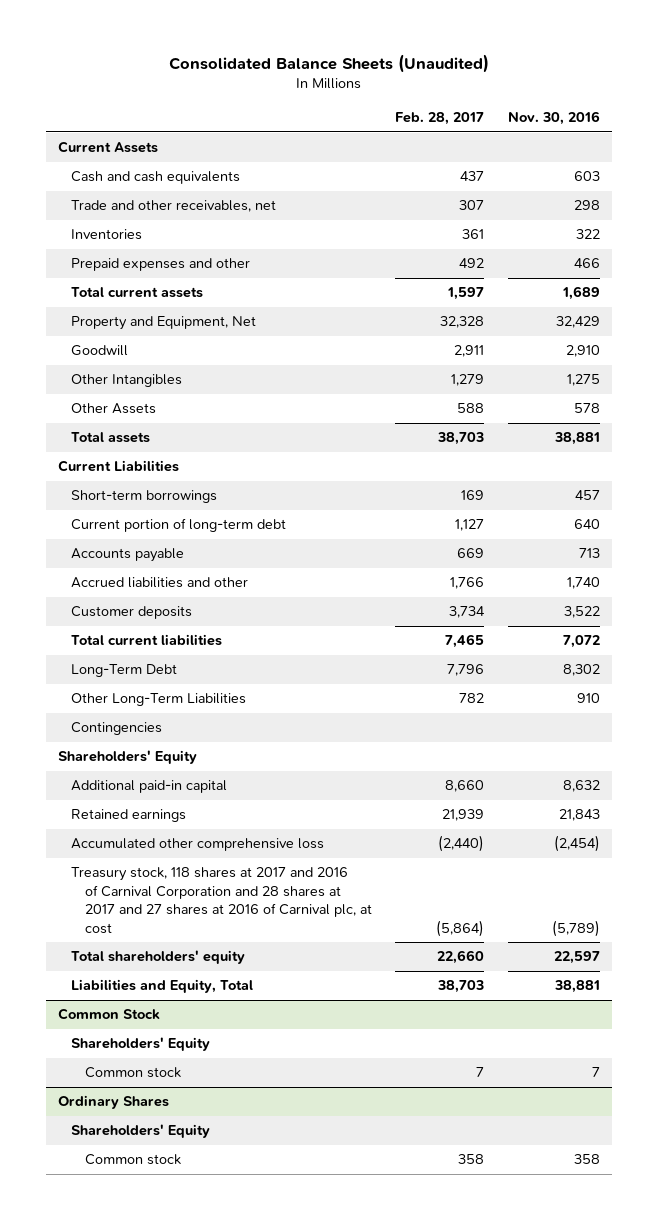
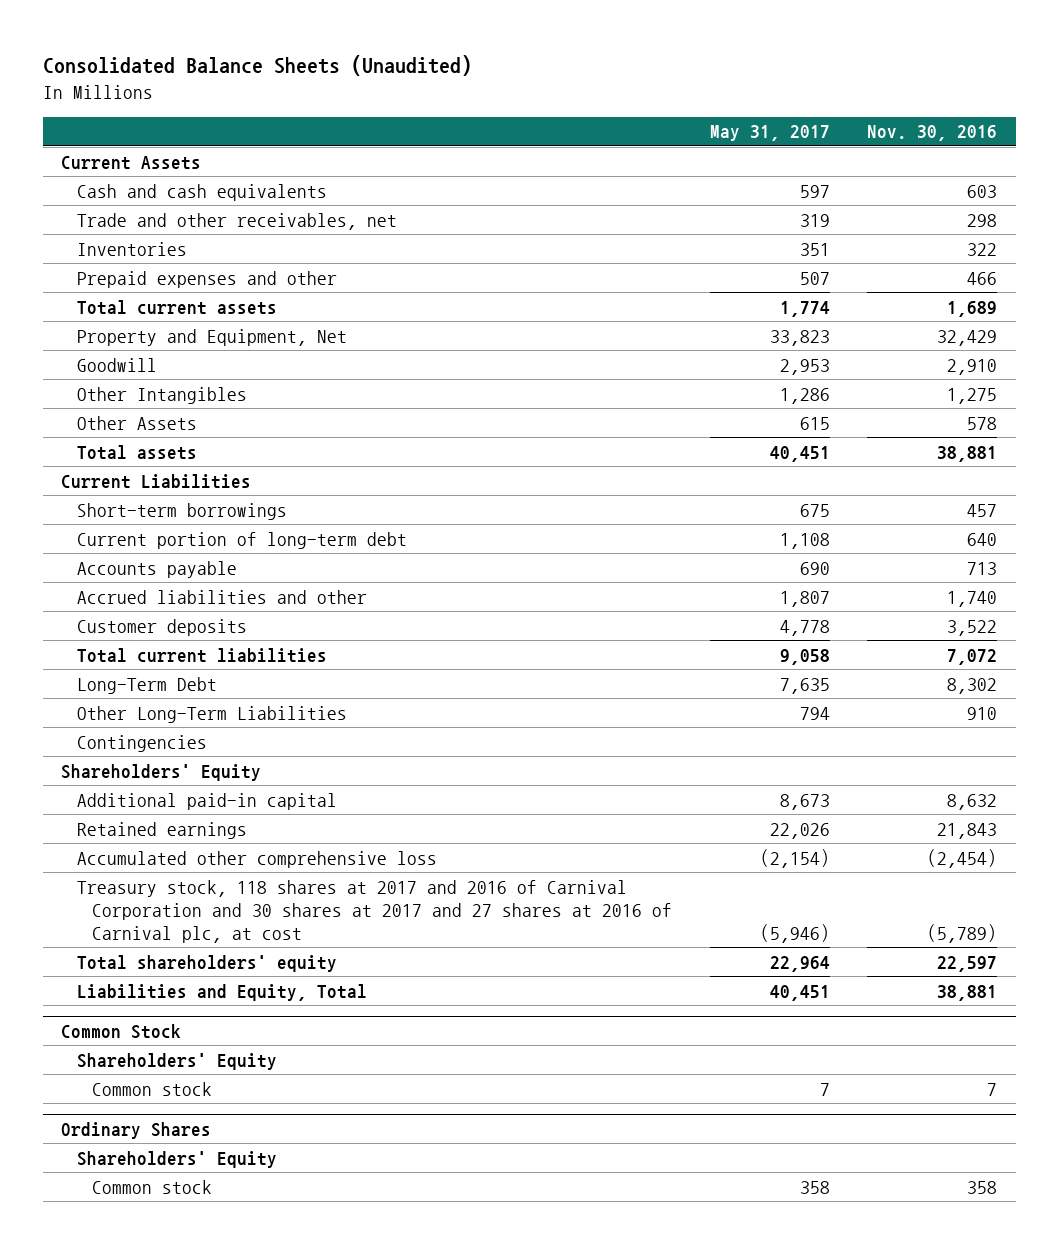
[395,112,485,126] Feb. 28, 2017 -> none
none -> [709,125,830,142] May 31, 2017
[71,867,372,934] Treasury stock, 118 shares at 2017 and 2016 of Carnival Corporation and 28 shares at 2017 and 27 shares at 2016 of Carnival plc, at cost -> [76,879,673,943] Treasury stock, 118 shares at 2017 and 2016 of Carnival Corporation and 30 shares at 2017 and 27 shares at 2016 of Carnival plc, at cost

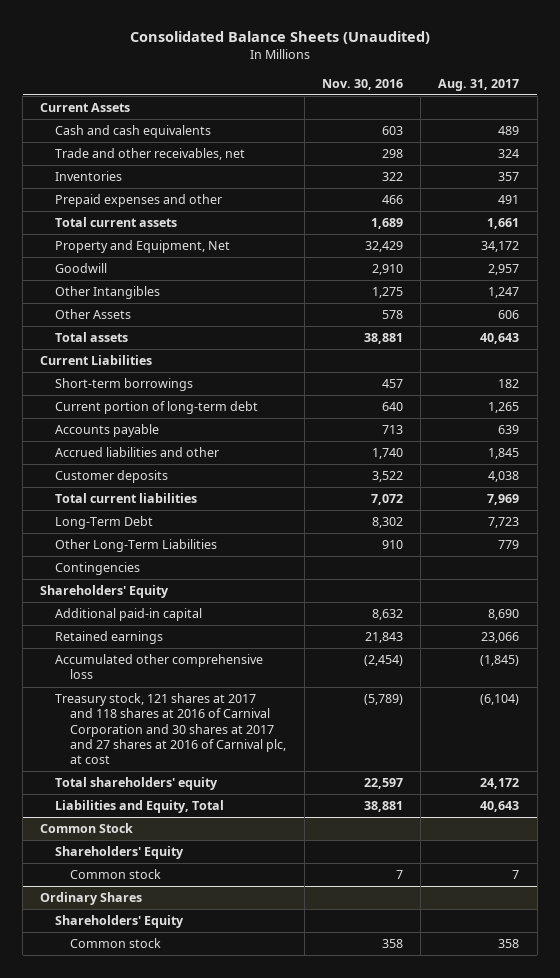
[709,125,830,142] May 31, 2017 -> none
none -> [438,78,520,91] Aug. 31, 2017
[76,879,673,943] Treasury stock, 118 shares at 2017 and 2016 of Carnival Corporation and 30 shares at 2017 and 27 shares at 2016 of Carnival plc, at cost -> [55,693,287,765] Treasury stock, 121 shares at 2017 and 118 shares at 2016 of Carnival Corporation and 30 shares at 2017 and 27 shares at 2016 of Carnival plc, at cost

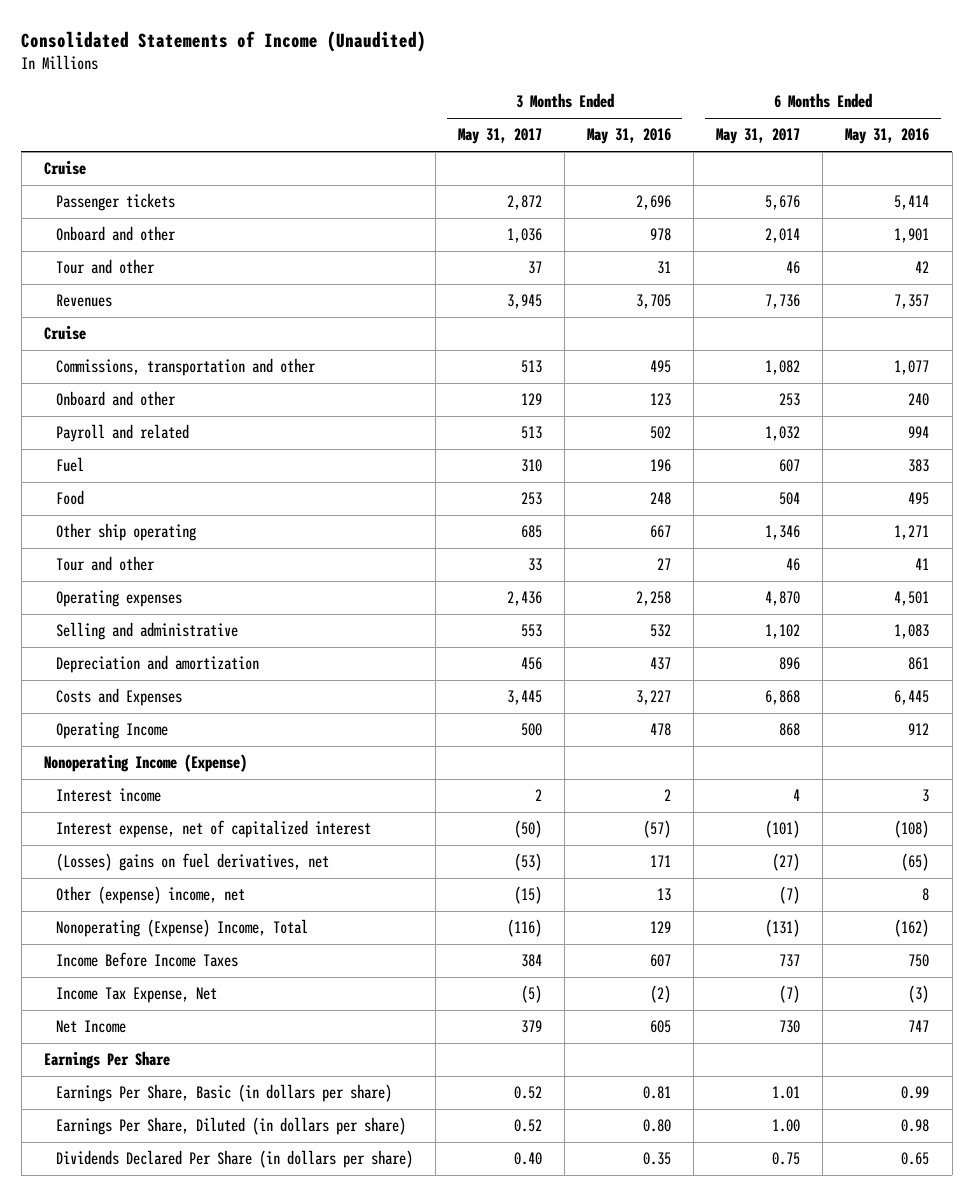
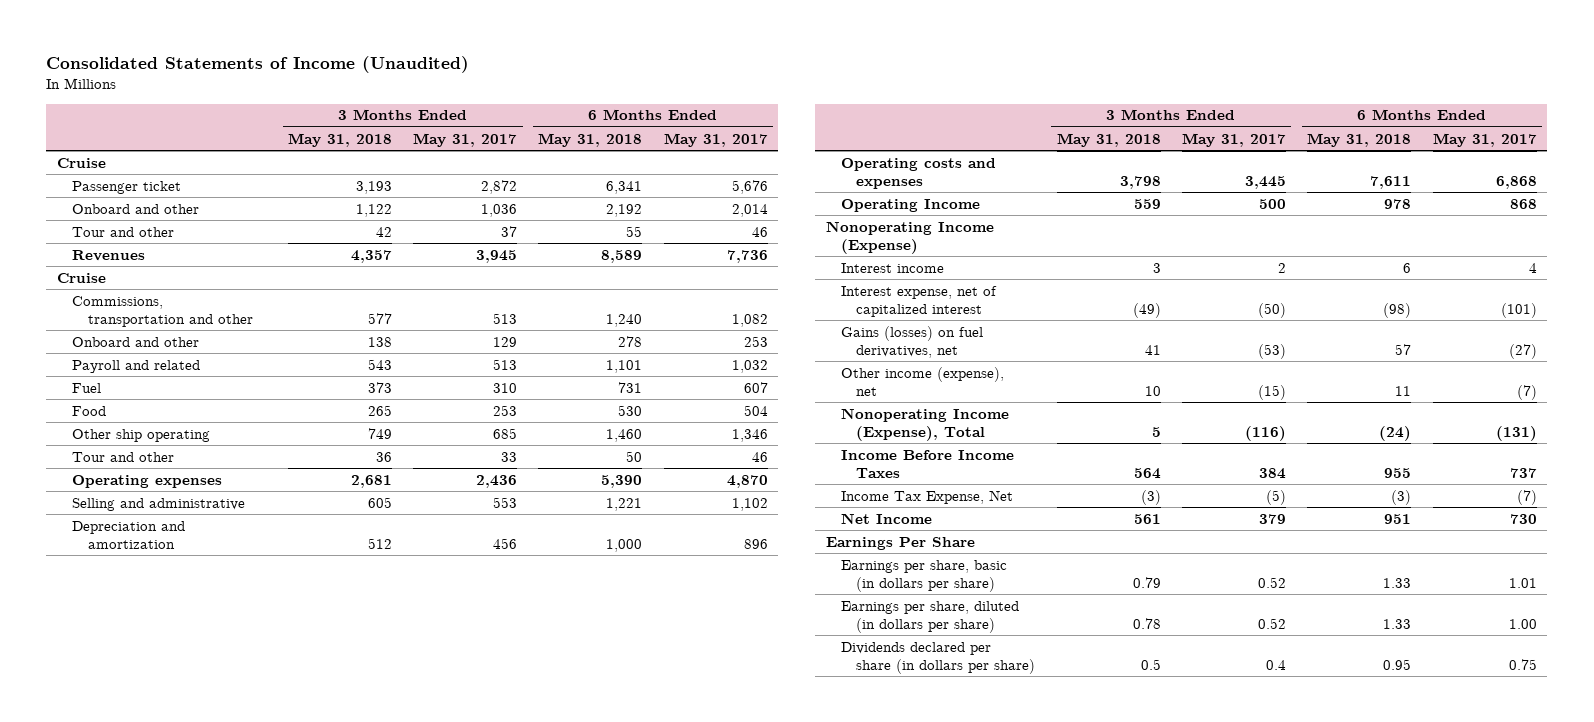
[587,128,672,145] May 31, 2016 -> none
[845,128,930,145] May 31, 2016 -> none
none -> [287,132,392,147] May 31, 2018
none -> [538,132,643,147] May 31, 2018
[55,193,175,212] Passenger tickets -> [72,180,182,194] Passenger ticket
[55,688,182,707] Costs and Expenses -> [841,157,997,189] Operating costs and expenses
[55,853,329,872] (Losses) gains on fuel derivatives, net -> [841,325,984,358] Gains (losses) on fuel derivatives, net
[55,886,245,905] Other (expense) income, net -> [841,366,1005,396] Other income (expense), net
[55,919,308,938] Nonoperating (Expense) Income, Total -> [841,407,1010,441] Nonoperating Income (Expense), Total
[55,1084,392,1103] Earnings Per Share, Basic (in dollars per share) -> [841,559,1008,592] Earnings per share, basic (in dollars per share)
[55,1117,406,1136] Earnings Per Share, Diluted (in dollars per share) -> [841,600,1020,633] Earnings per share, diluted (in dollars per share)
[55,1150,413,1169] Dividends Declared Per Share (in dollars per share) -> [841,641,1036,674] Dividends declared per share (in dollars per share)
[514,1152,543,1166] 0.40 -> [1266,659,1287,670] 0.4

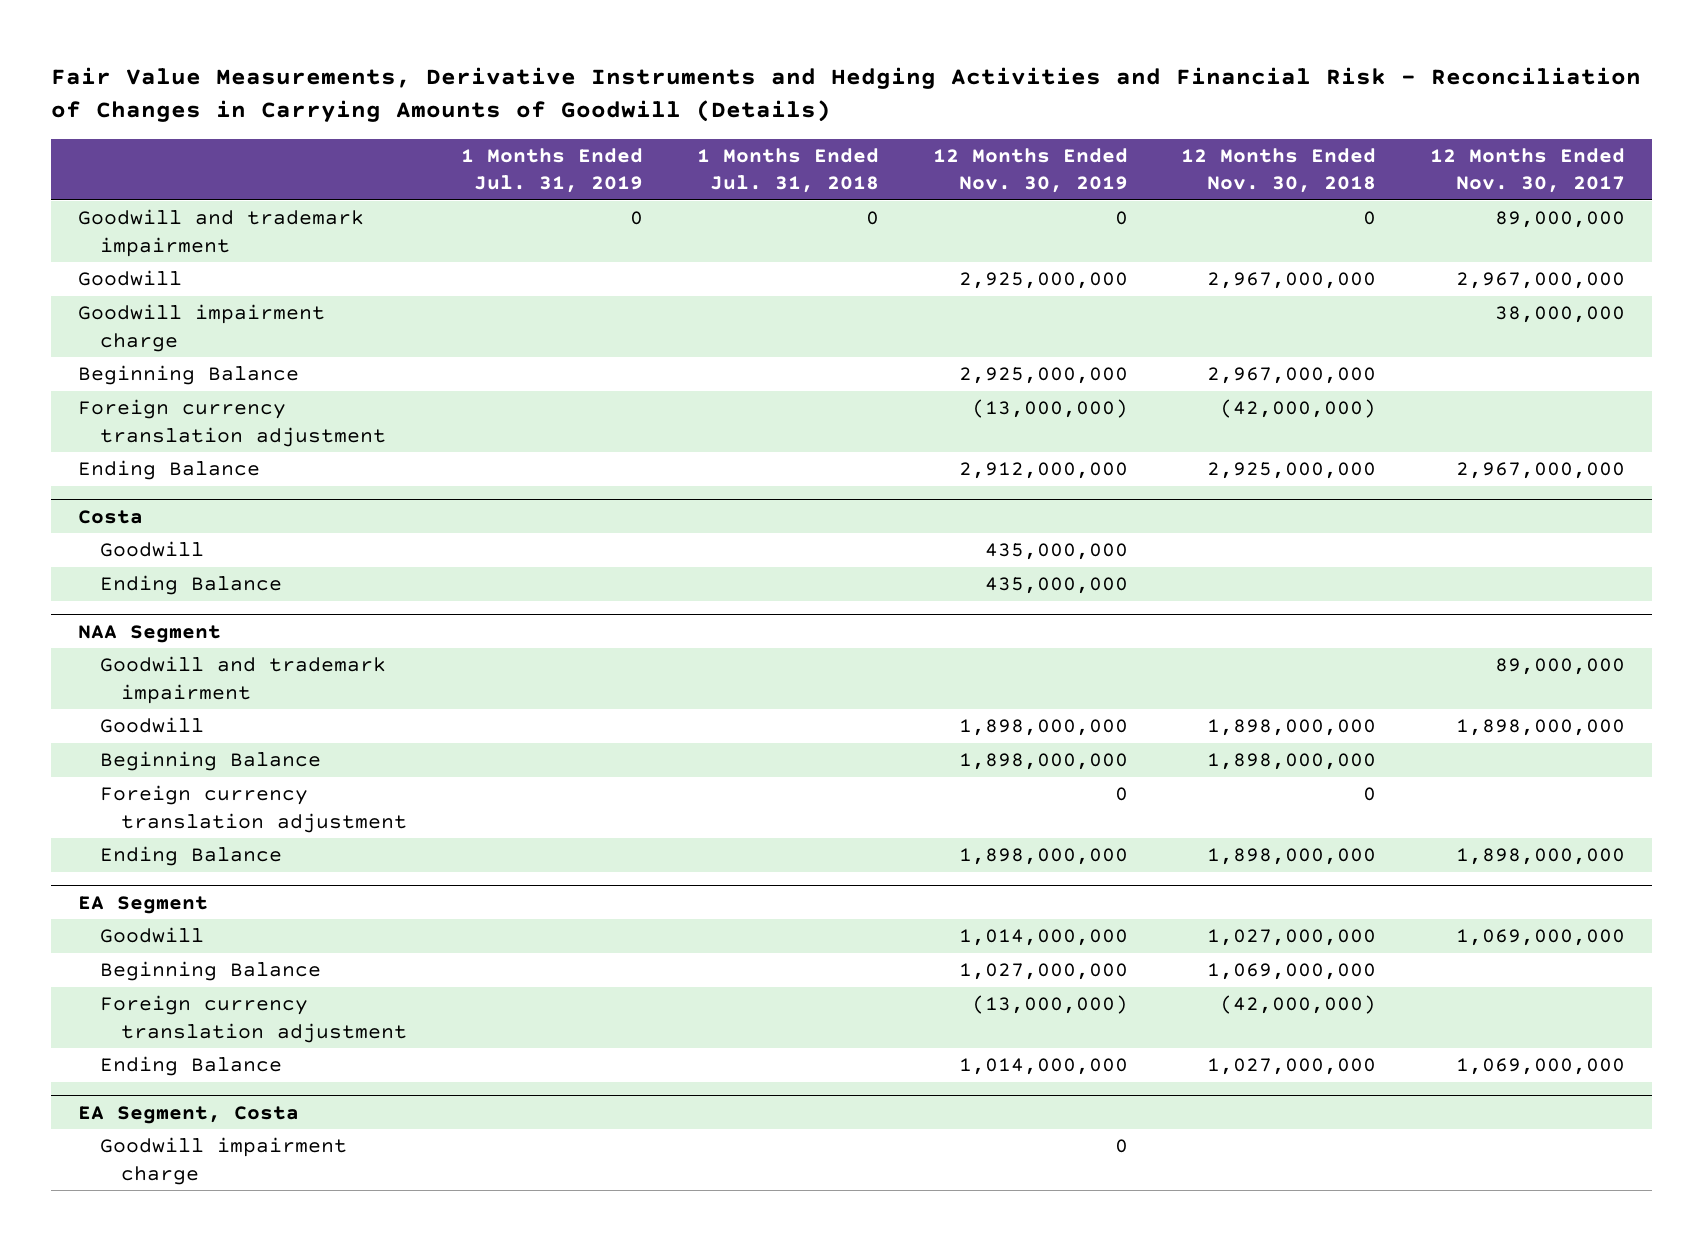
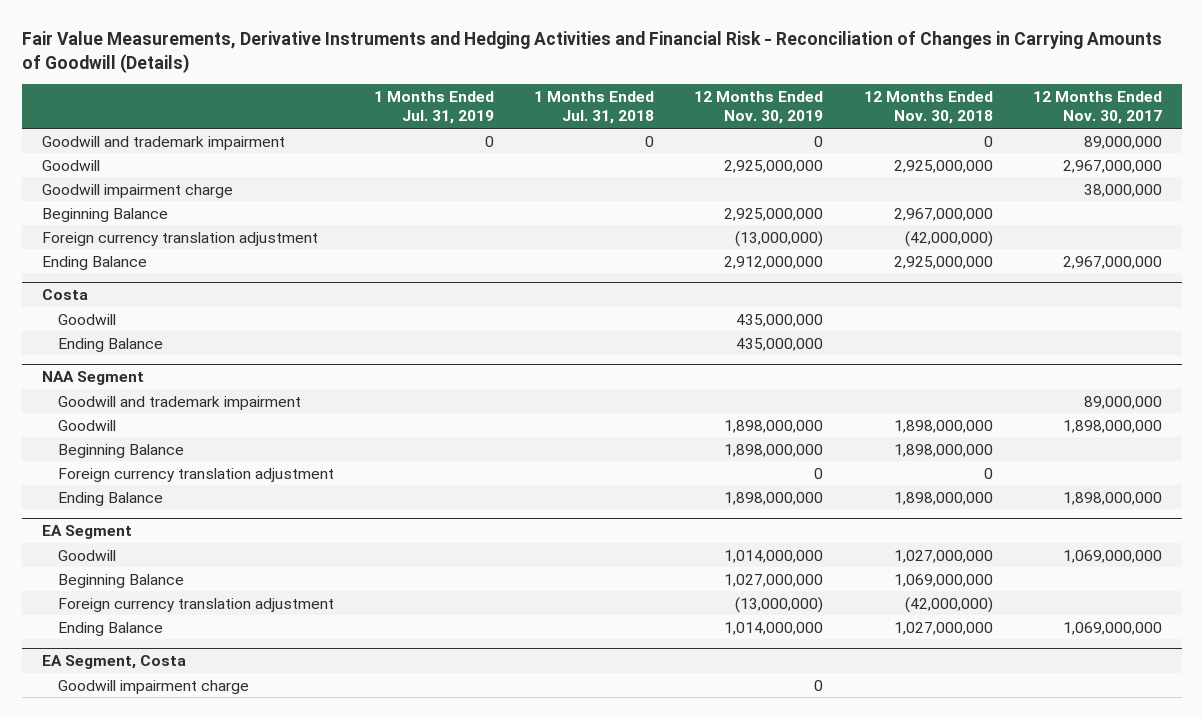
[1207,272,1377,290] 2,967,000,000 -> [893,159,993,173] 2,925,000,000

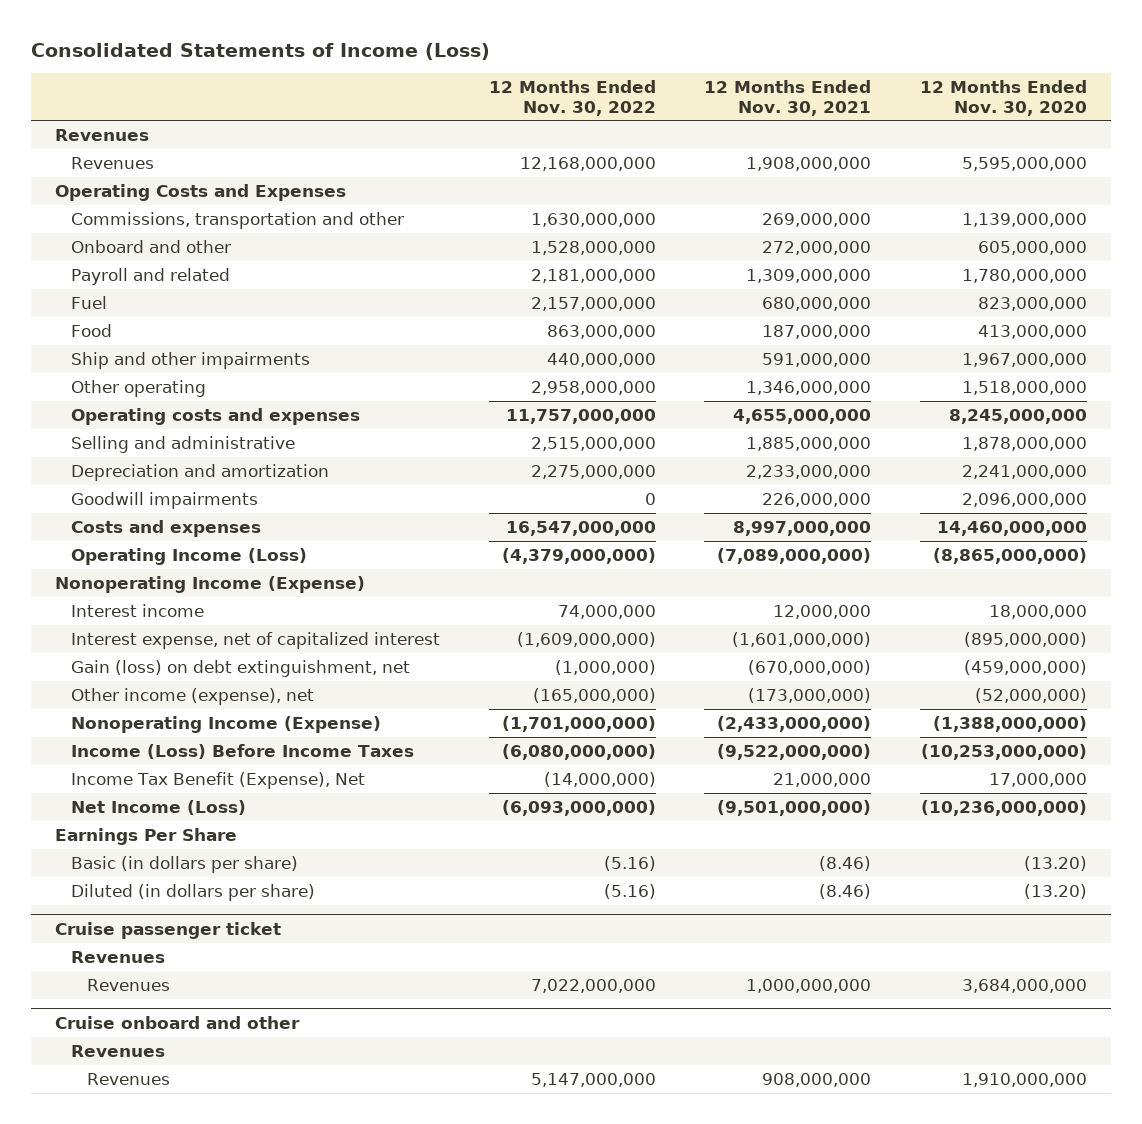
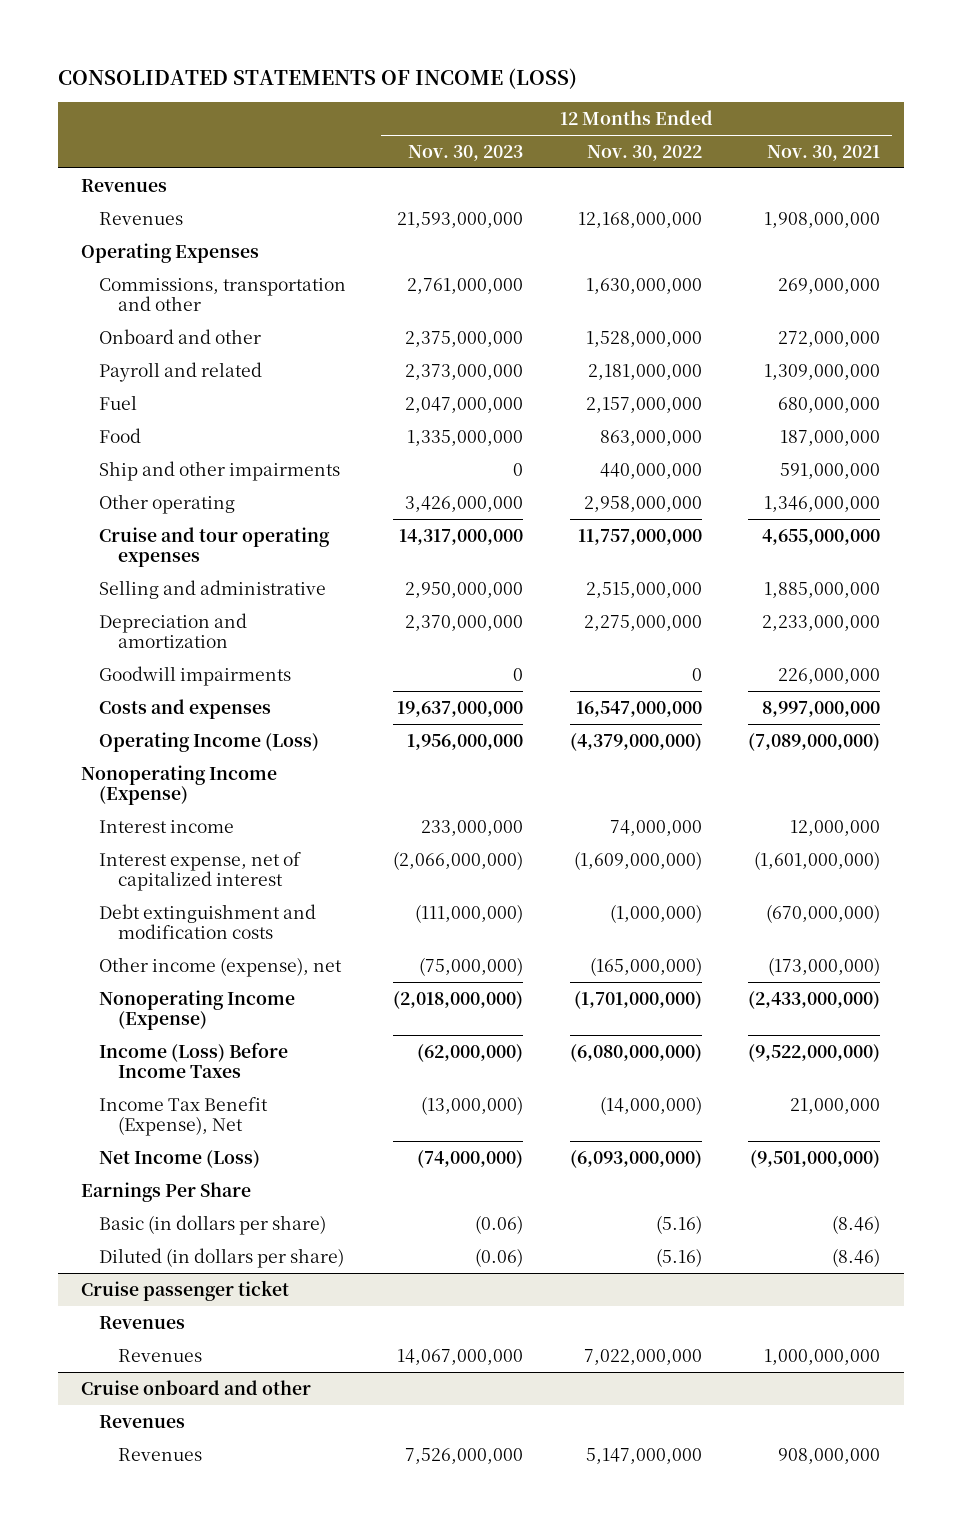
[30,42,490,60] Consolidated Statements of Income (Loss) -> [57,67,577,89] CONSOLIDATED STATEMENTS OF INCOME (LOSS)
[919,79,1087,116] 12 Months Ended Nov. 30, 2020 -> none
none -> [408,144,524,161] Nov. 30, 2023
[55,183,347,201] Operating Costs and Expenses -> [81,242,260,263] Operating Expenses
[70,407,360,425] Operating costs and expenses -> [99,526,331,568] Cruise and tour operating expenses
[70,659,410,677] Gain (loss) on debt extinguishment, net -> [99,903,317,940] Debt extinguishment and modification costs

